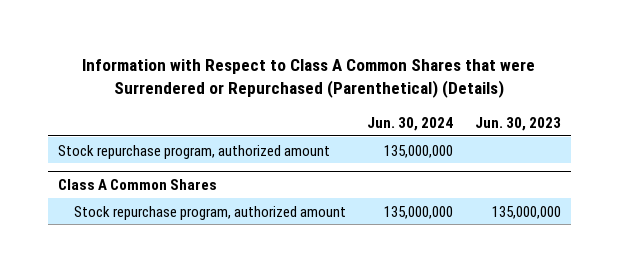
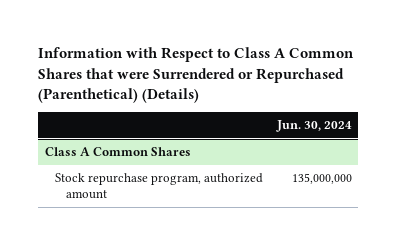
[474,116,561,131] Jun. 30, 2023 -> none
[58,144,331,159] Stock repurchase program, authorized amount -> none

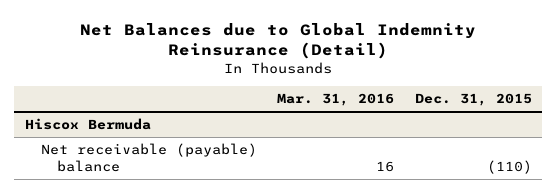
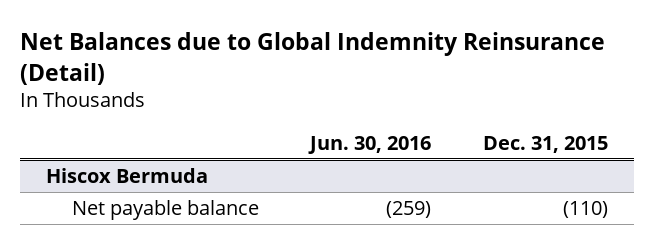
[277,92,395,106] Mar. 31, 2016 -> none
none -> [308,135,432,154] Jun. 30, 2016
[40,143,257,173] Net receivable (payable) balance -> [71,199,259,220] Net payable balance

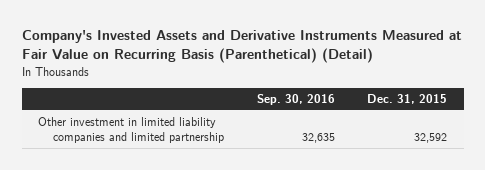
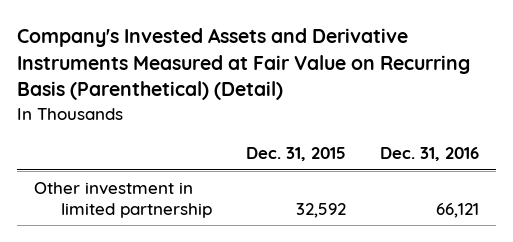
[256,94,335,106] Sep. 30, 2016 -> none
none -> [380,147,480,162] Dec. 31, 2016
[37,117,224,143] Other investment in limited liability companies and limited partnership -> [33,181,212,218] Other investment in limited partnership

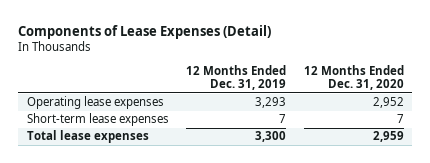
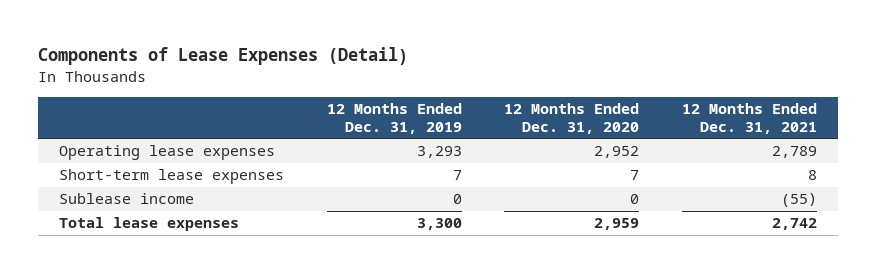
none -> [681,102,817,134] 12 Months Ended Dec. 31, 2021
none -> [59,193,195,205] Sublease income

